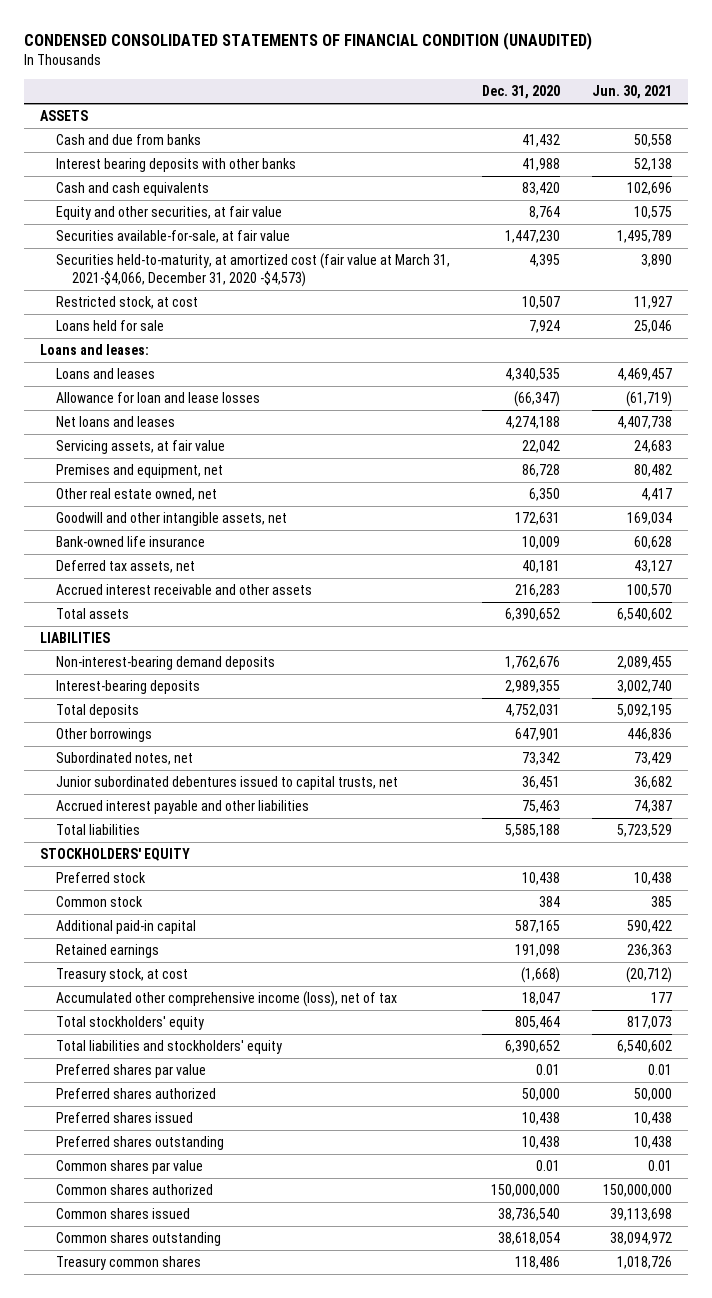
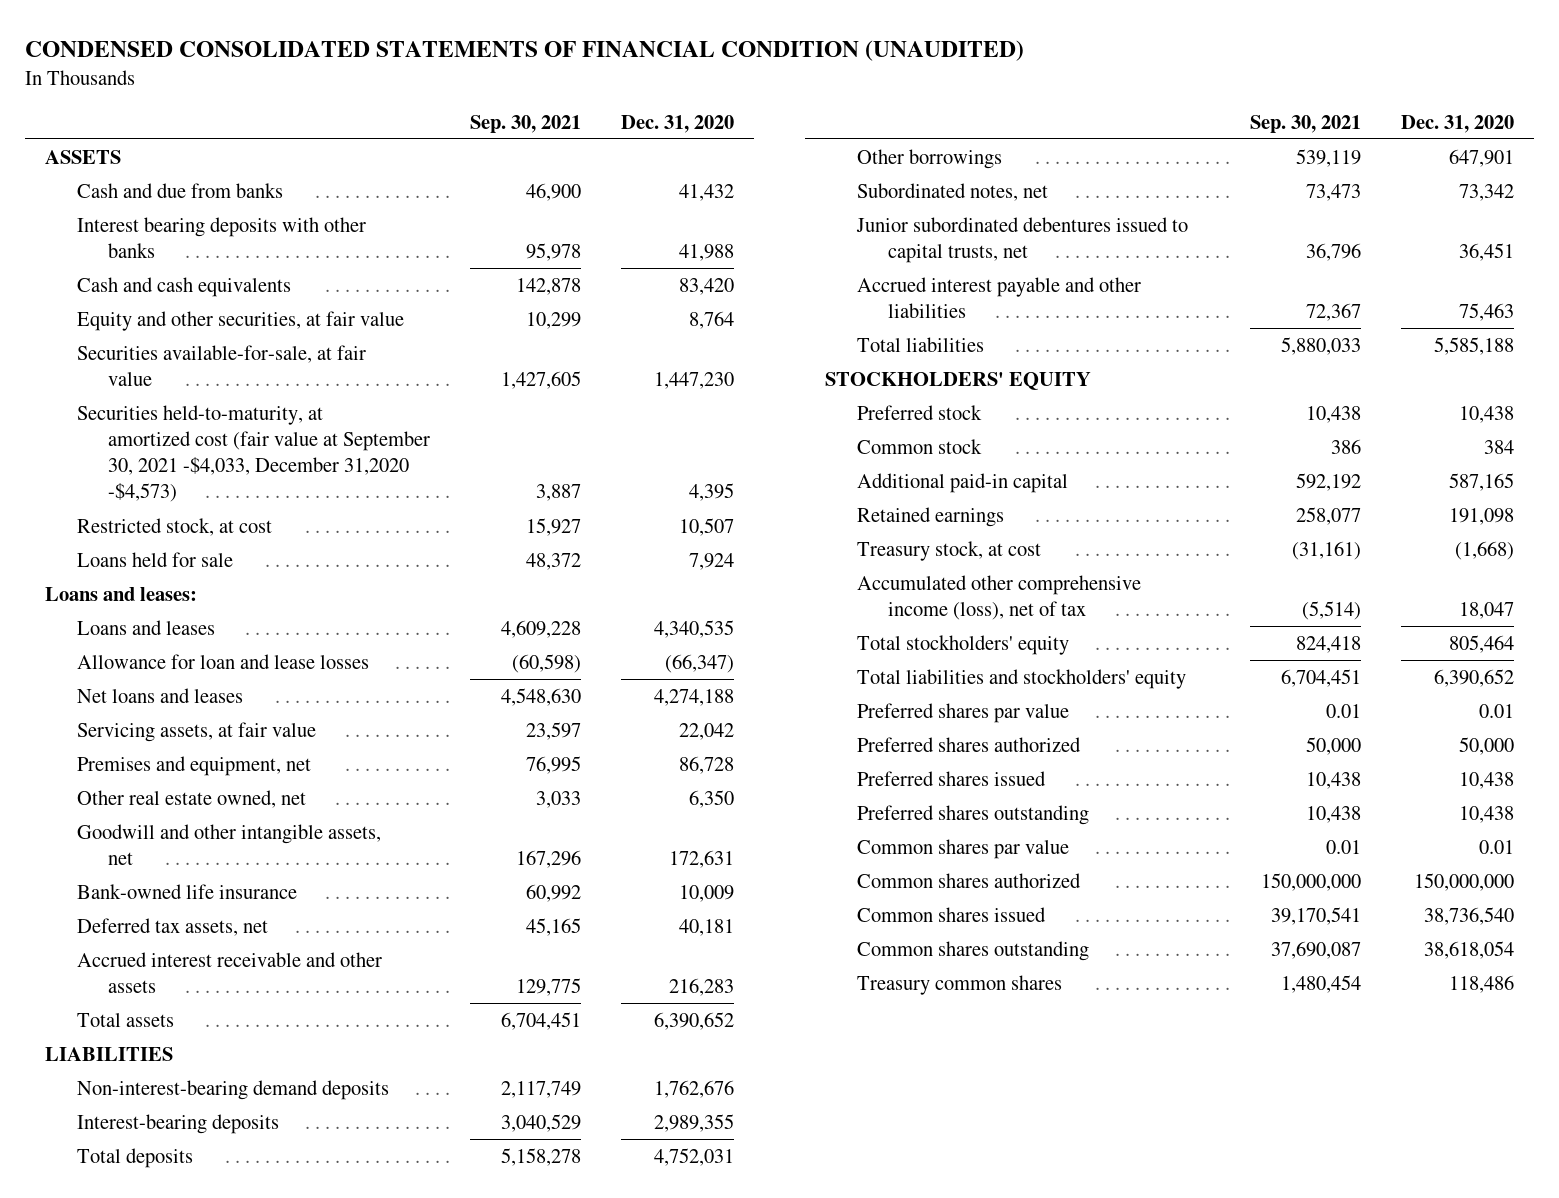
[591,85,672,100] Jun. 30, 2021 -> none
none -> [470,114,582,133] Sep. 30, 2021
[55,253,450,287] Securities held-to-maturity, at amortized cost (fair value at March 31, 2021-$4,066, December 31, 2020 -$4,573) -> [76,404,431,503] Securities held-to-maturity, at amortized cost (fair value at September 30, 2021 -$4,033, December 31,2020 -$4,573)

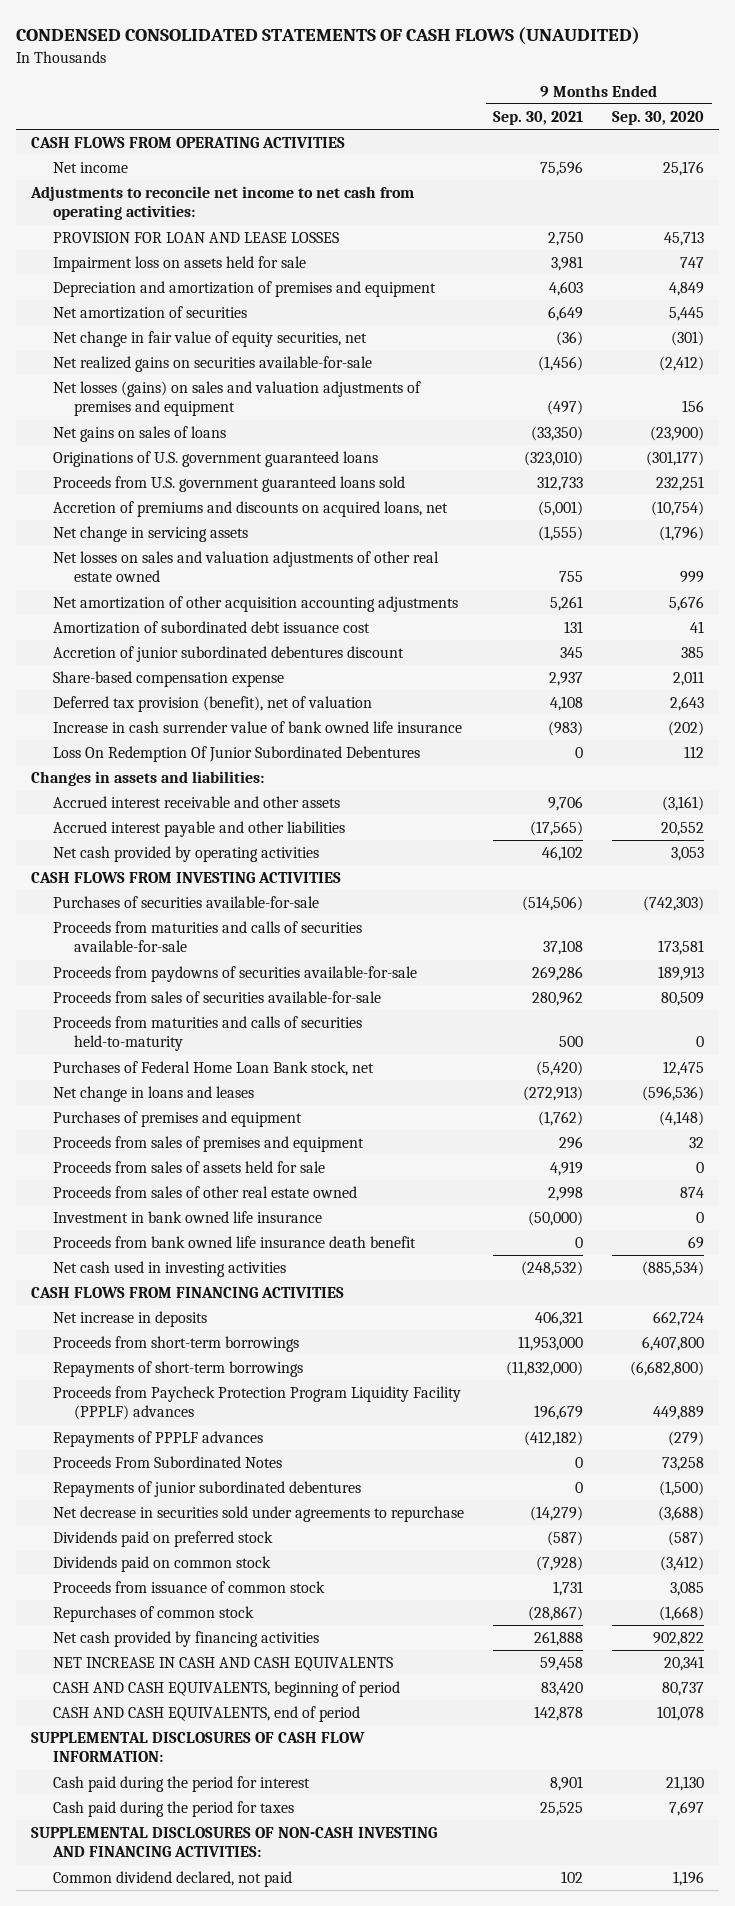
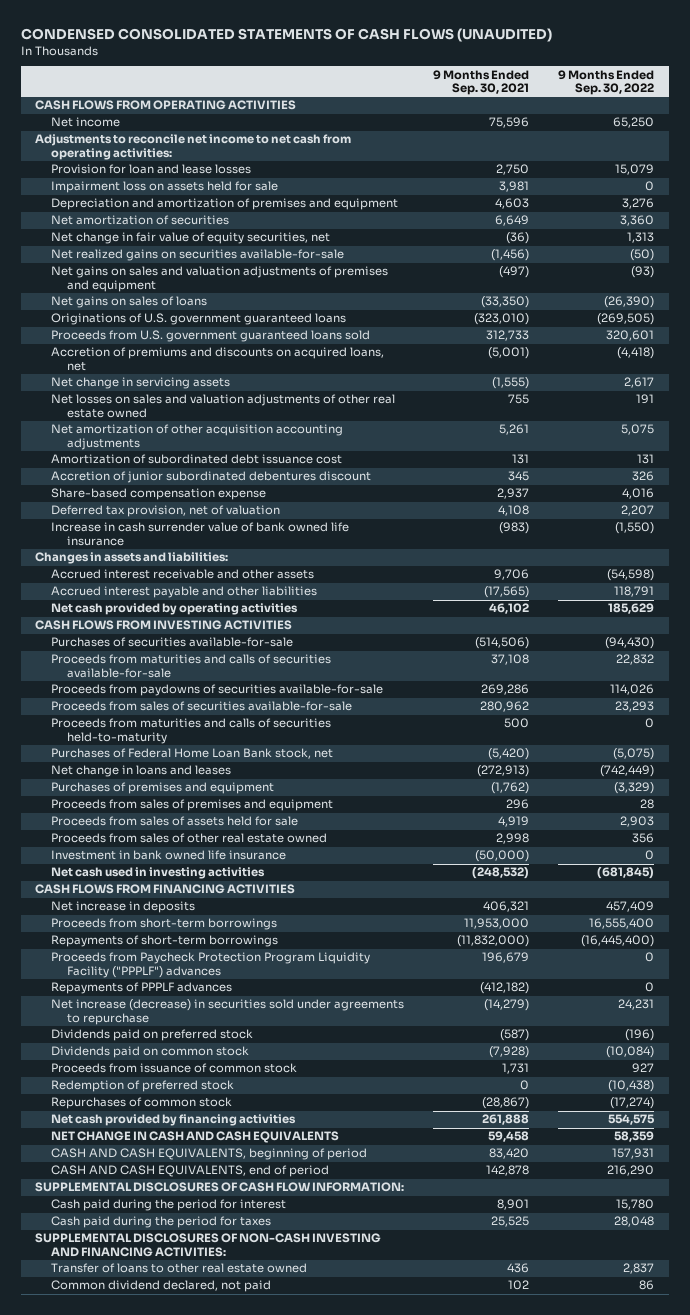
[612,110,705,125] Sep. 30, 2020 -> none
none -> [558,69,655,96] 9 Months Ended Sep. 30, 2022
[52,232,339,244] PROVISION FOR LOAN AND LEASE LOSSES -> [51,164,252,175] Provision for loan and lease losses
[52,381,421,417] Net losses (gains) on sales and valuation adjustments of premises and equipment -> [51,266,389,292] Net gains on sales and valuation adjustments of premises and equipment
[52,696,372,713] Deferred tax provision (benefit), net of valuation -> [51,505,281,518] Deferred tax provision, net of valuation
[52,746,420,763] Loss On Redemption Of Junior Subordinated Debentures -> none
[52,1236,416,1249] Proceeds from bank owned life insurance death benefit -> none
[52,1386,461,1421] Proceeds from Paycheck Protection Program Liquidity Facility (PPPLF) advances -> [51,952,371,978] Proceeds from Paycheck Protection Program Liquidity Facility ("PPPLF") advances
[52,1456,282,1469] Proceeds From Subordinated Notes -> none
[52,1481,361,1498] Repayments of junior subordinated debentures -> none
[52,1506,464,1523] Net decrease in securities sold under agreements to repurchase -> [51,999,405,1025] Net increase (decrease) in securities sold under agreements to repurchase
none -> [51,1080,235,1093] Redemption of preferred stock
[52,1657,393,1672] NET INCREASE IN CASH AND CASH EQUIVALENTS -> [51,1131,340,1144] NET CHANGE IN CASH AND CASH EQUIVALENTS
none -> [51,1263,308,1274] Transfer of loans to other real estate owned

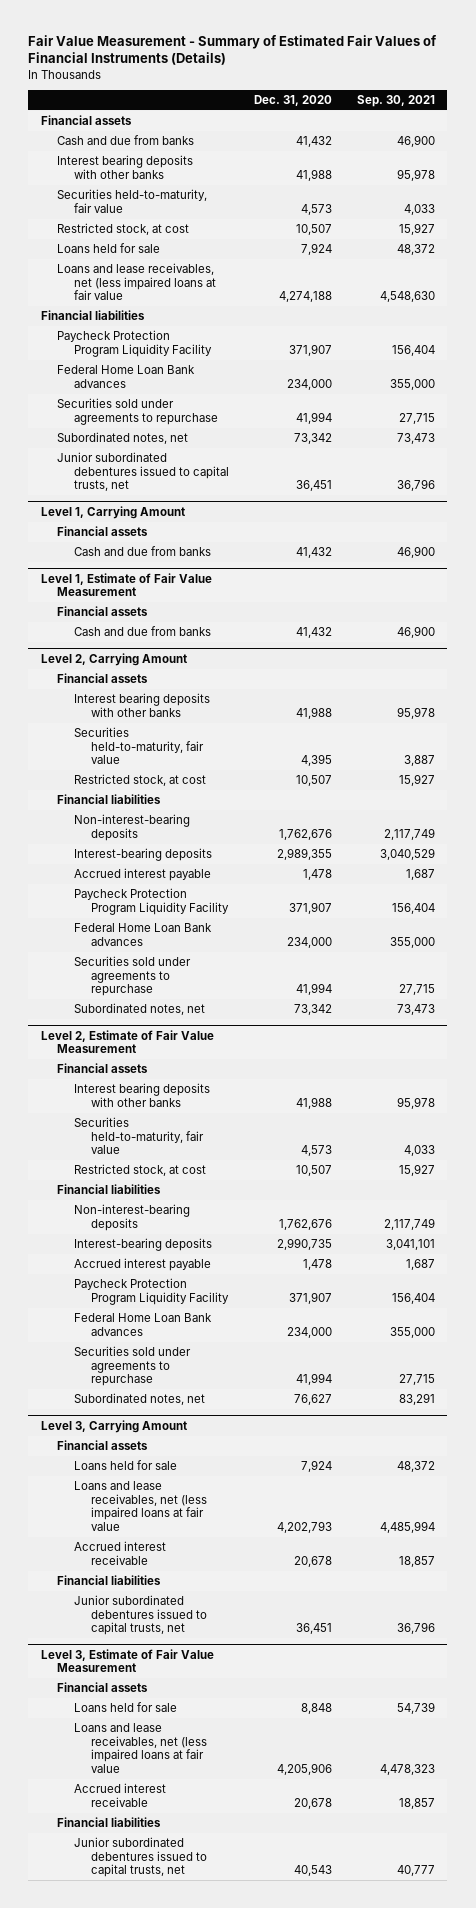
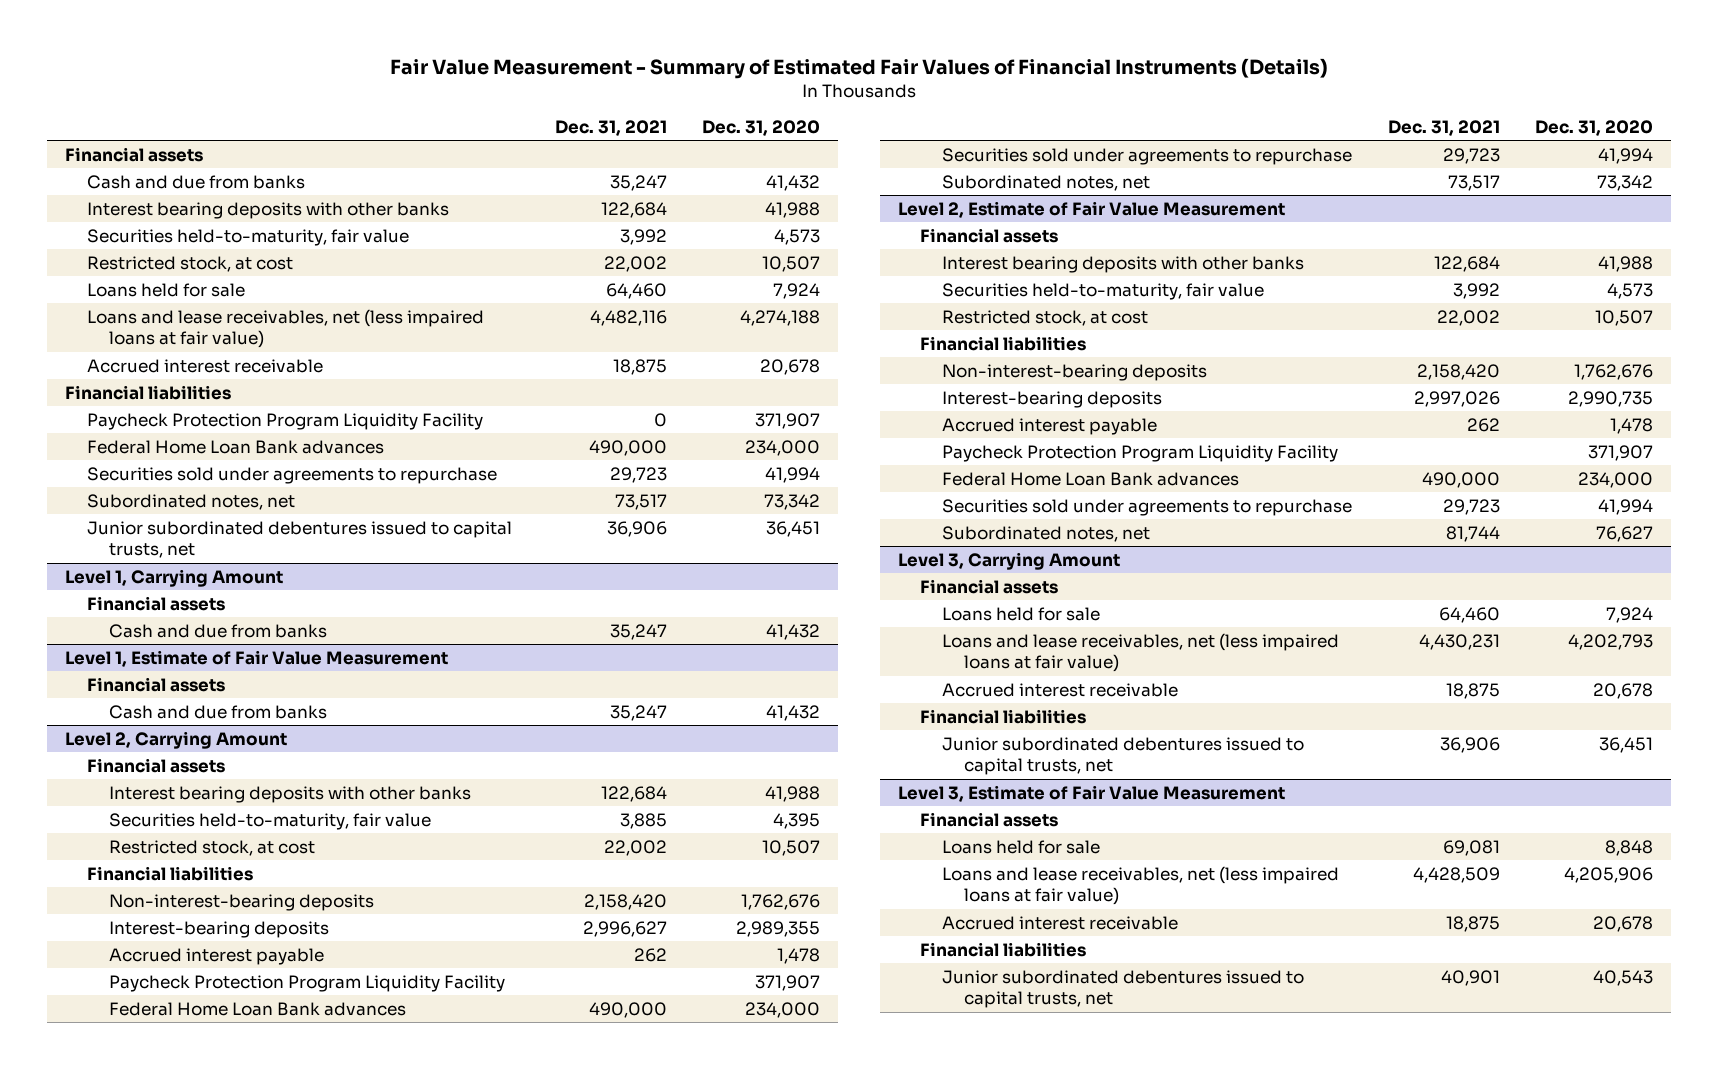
[356,94,435,107] Sep. 30, 2021 -> none
none -> [554,120,667,137] Dec. 31, 2021
[57,263,217,301] Loans and lease receivables, net (less impaired loans at fair value -> [87,308,485,349] Loans and lease receivables, net (less impaired loans at fair value)
none -> [87,358,324,373] Accrued interest receivable
[74,1481,207,1531] Loans and lease receivables, net (less impaired loans at fair value -> [942,632,1340,673] Loans and lease receivables, net (less impaired loans at fair value)
[74,1723,207,1773] Loans and lease receivables, net (less impaired loans at fair value -> [942,865,1340,906] Loans and lease receivables, net (less impaired loans at fair value)

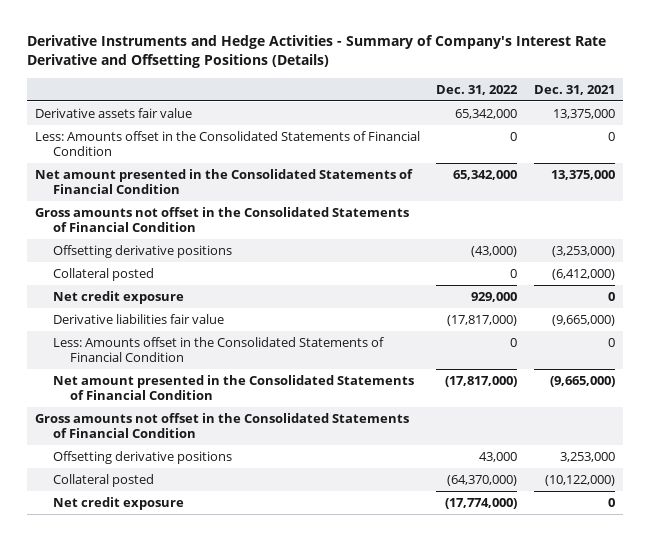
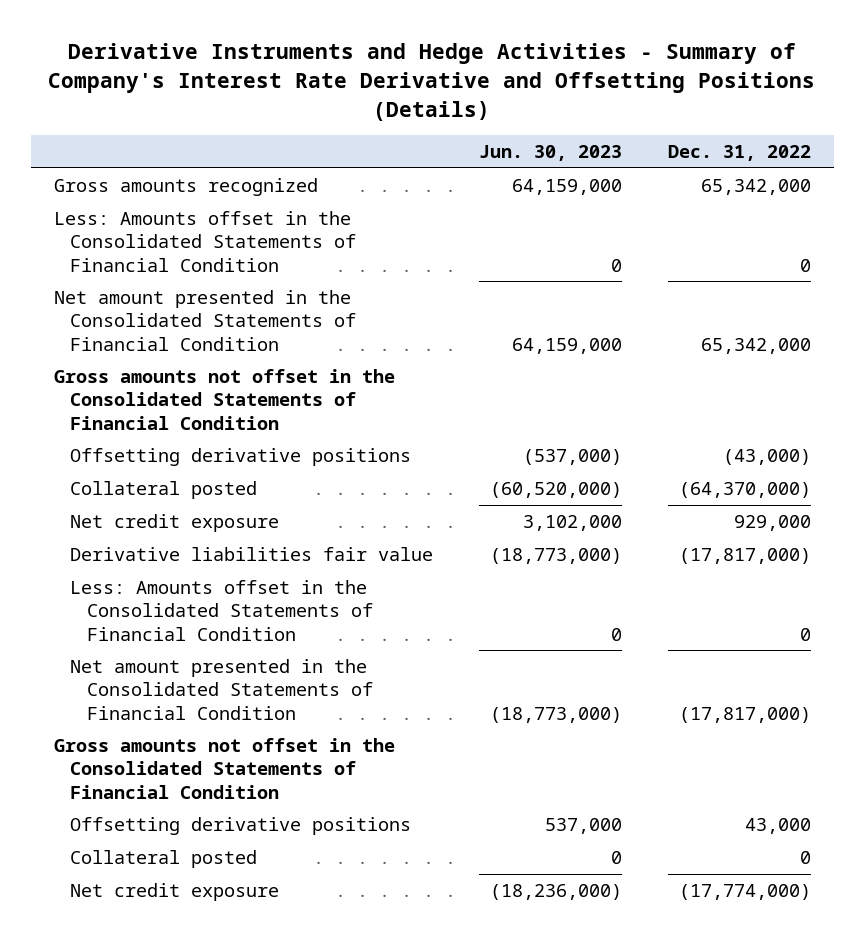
[533,84,615,95] Dec. 31, 2021 -> none
none -> [478,145,622,162] Jun. 30, 2023
[35,108,193,119] Derivative assets fair value -> [53,177,318,196] Gross amounts recognized
[52,474,154,488] Collateral posted -> [70,480,258,499] Collateral posted
[52,268,154,282] Collateral posted -> [70,849,258,868] Collateral posted

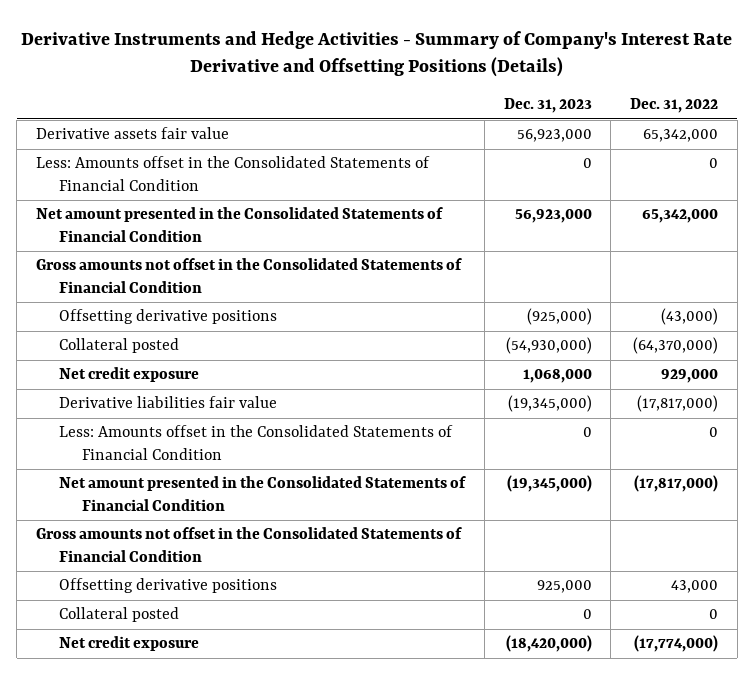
[478,145,622,162] Jun. 30, 2023 -> none
none -> [503,98,592,114] Dec. 31, 2023
[53,177,318,196] Gross amounts recognized -> [36,127,230,140] Derivative assets fair value

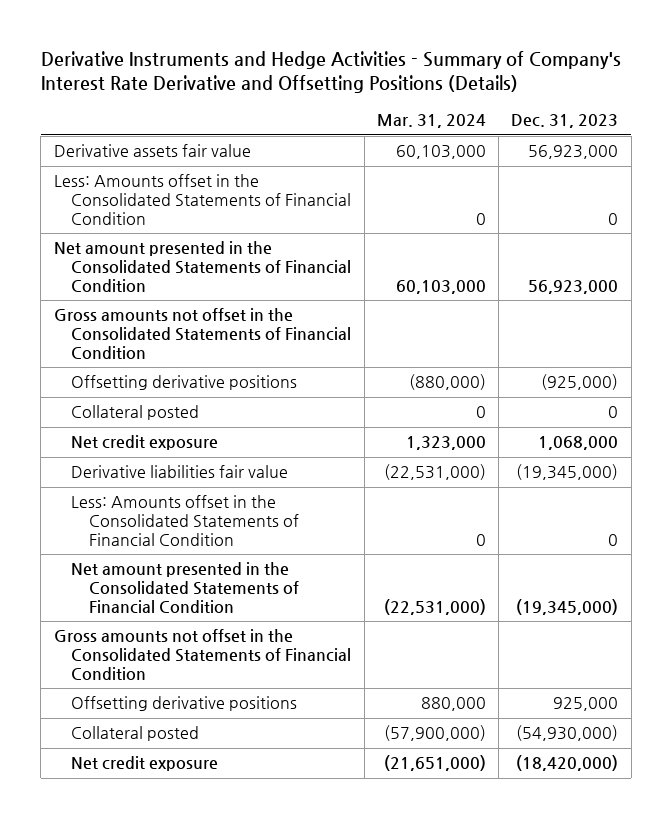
[630,98,719,114] Dec. 31, 2022 -> none
none -> [376,114,486,129] Mar. 31, 2024
[59,607,180,623] Collateral posted -> [71,405,200,421] Collateral posted
[59,338,180,354] Collateral posted -> [71,726,200,742] Collateral posted

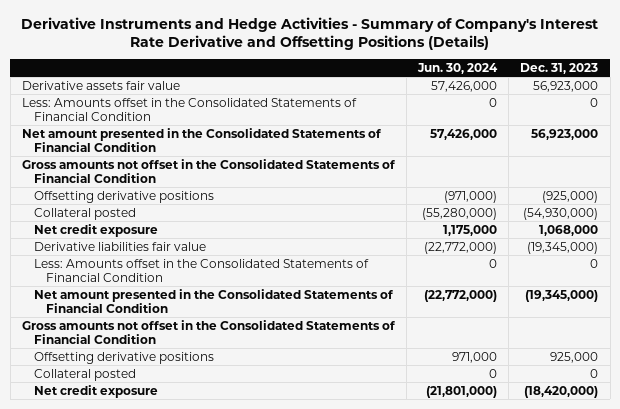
[376,114,486,129] Mar. 31, 2024 -> none
none -> [417,62,499,74] Jun. 30, 2024
[71,726,200,742] Collateral posted -> [34,207,137,220] Collateral posted
[71,405,200,421] Collateral posted -> [34,368,137,381] Collateral posted

